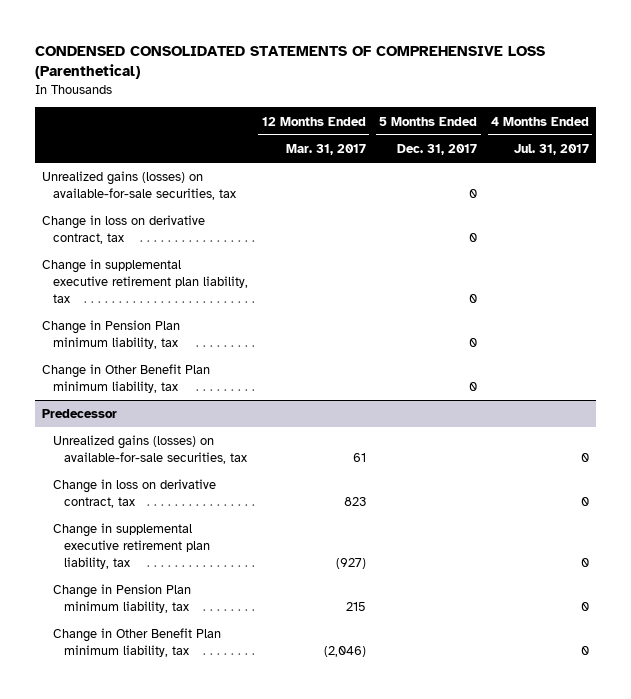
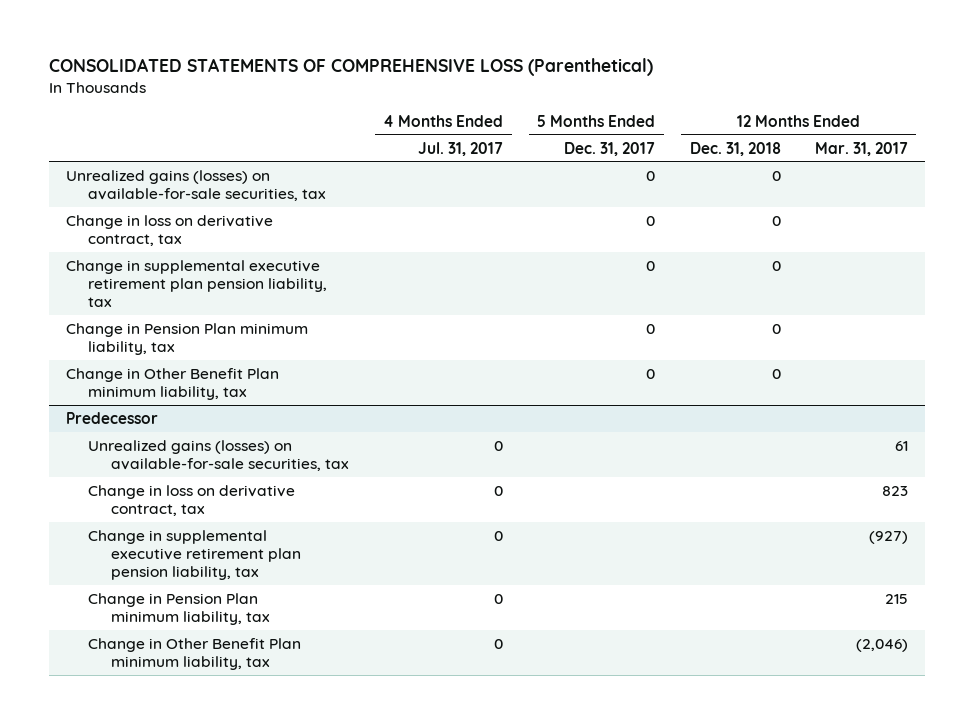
[35,45,546,80] CONDENSED CONSOLIDATED STATEMENTS OF COMPREHENSIVE LOSS (Parenthetical) -> [48,58,653,77] CONSOLIDATED STATEMENTS OF COMPREHENSIVE LOSS (Parenthetical)
none -> [689,141,781,156] Dec. 31, 2018
[42,259,248,304] Change in supplemental executive retirement plan liability, tax -> [65,259,328,307] Change in supplemental executive retirement plan pension liability, tax
[52,523,210,570] Change in supplemental executive retirement plan liability, tax -> [88,529,302,580] Change in supplemental executive retirement plan pension liability, tax

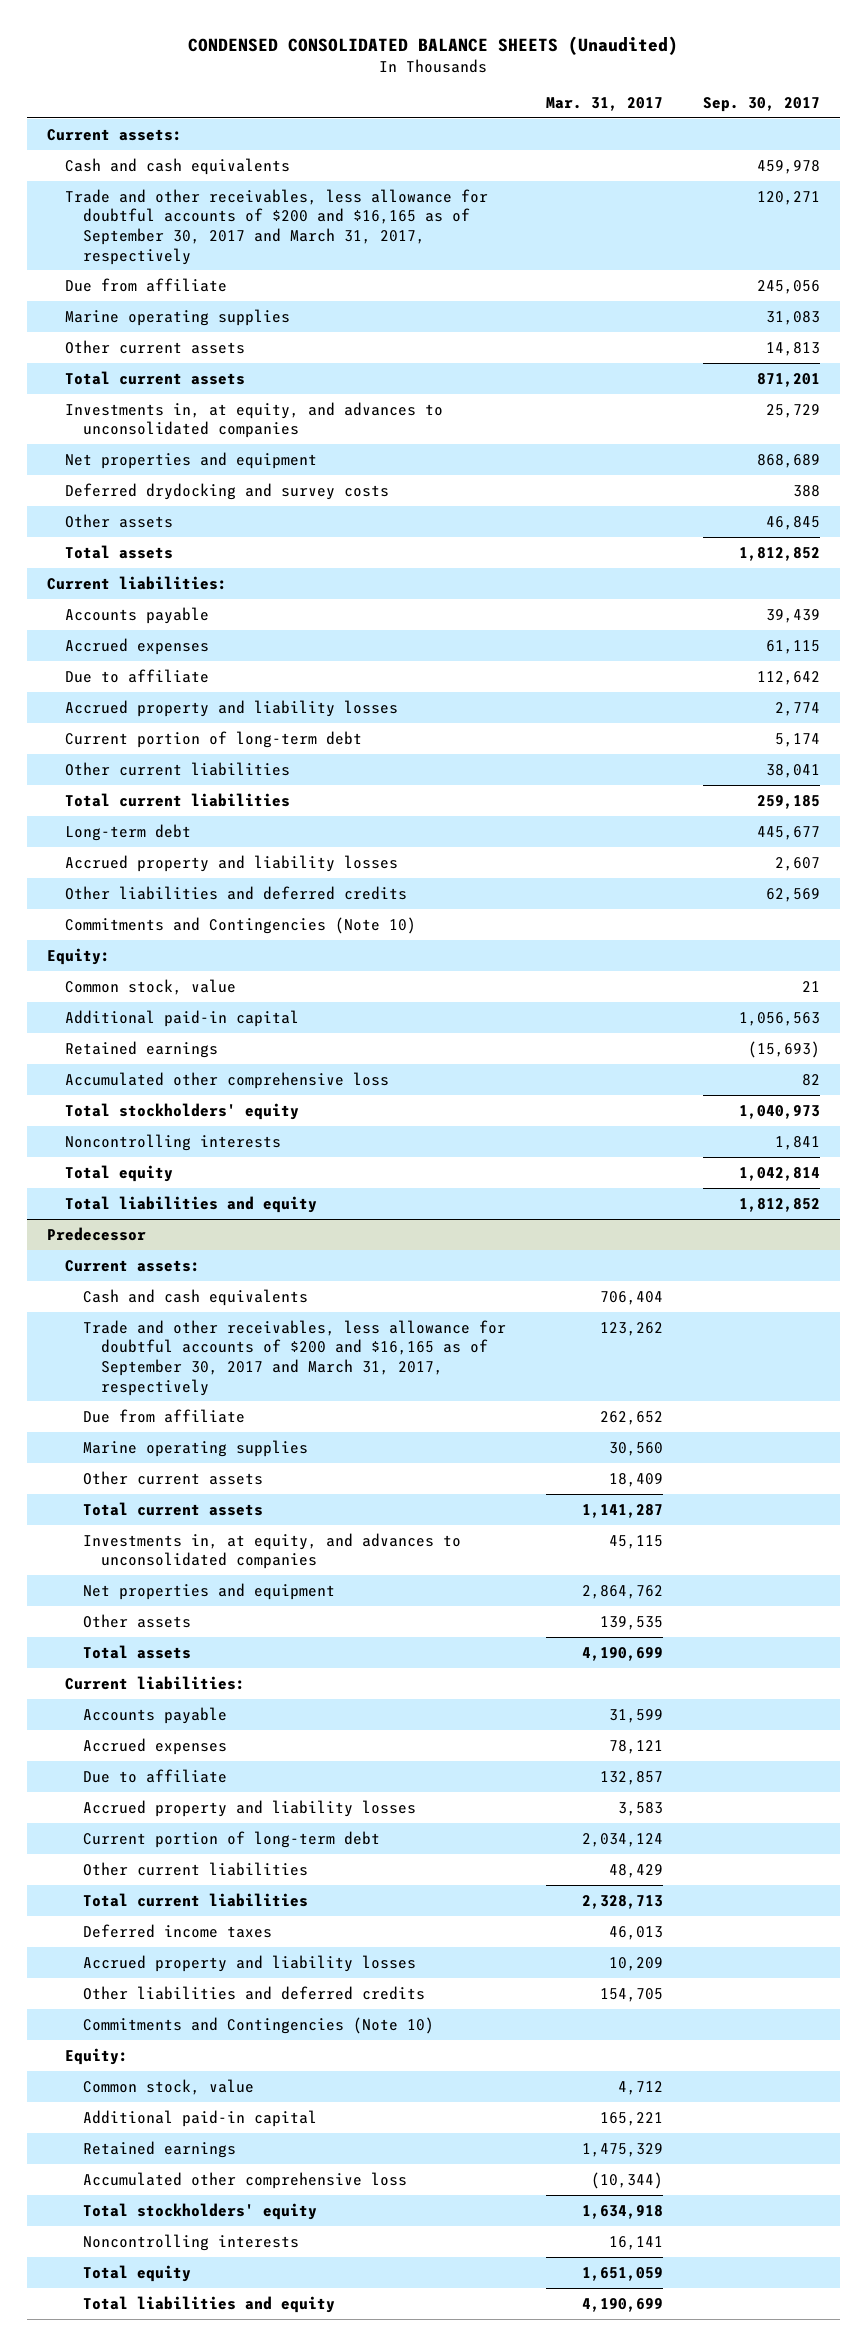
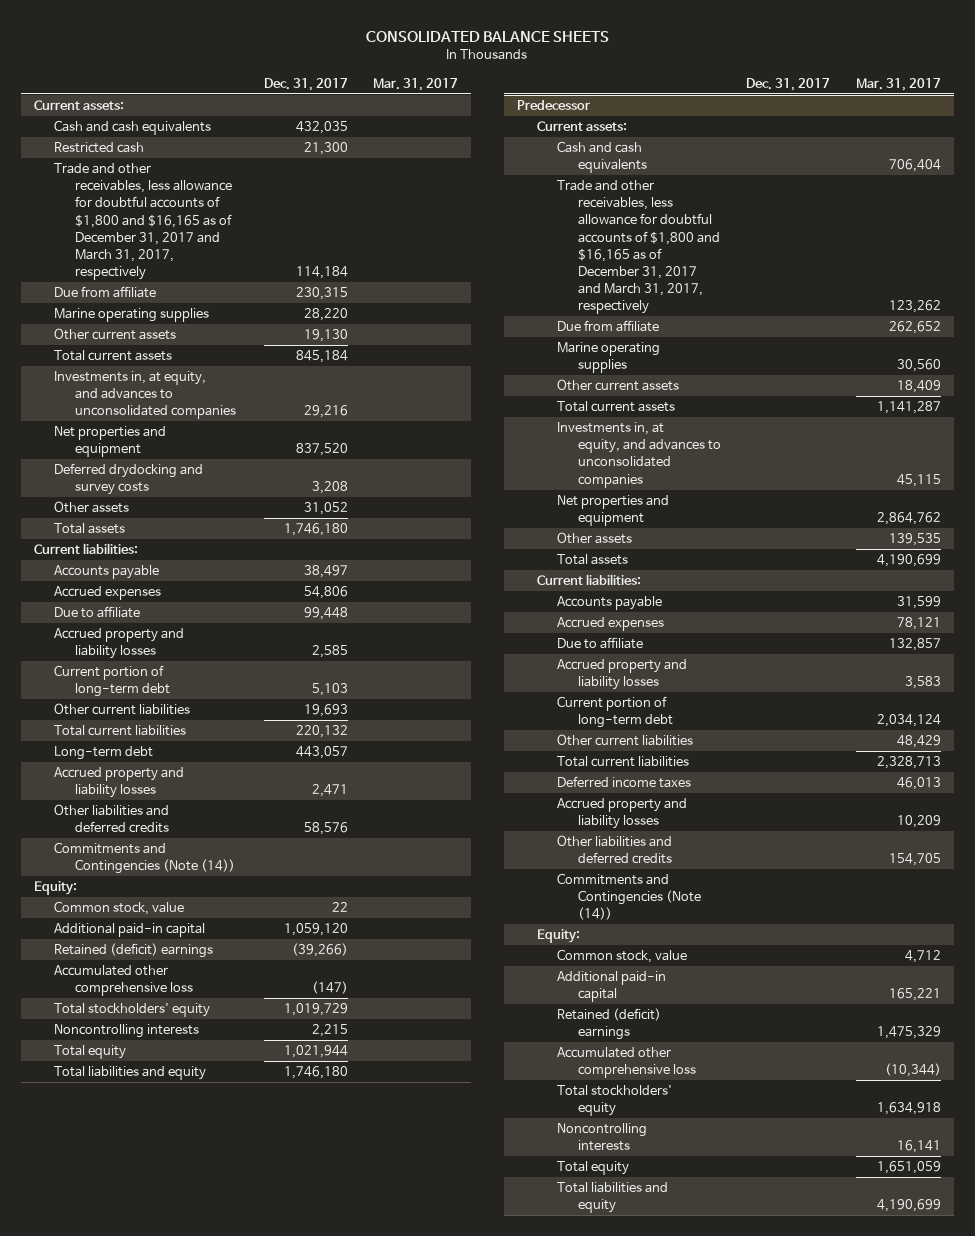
[188,35,679,55] CONDENSED CONSOLIDATED BALANCE SHEETS (Unaudited) -> [366,30,610,42] CONSOLIDATED BALANCE SHEETS
[702,96,820,112] Sep. 30, 2017 -> none
none -> [263,77,348,91] Dec. 31, 2017
none -> [54,142,145,154] Restricted cash
[65,188,489,265] Trade and other receivables, less allowance for doubtful accounts of $200 and $16,165 as of September 30, 2017 and March 31, 2017, respectively -> [54,163,232,280] Trade and other receivables, less allowance for doubtful accounts of $1,800 and $16,165 as of December 31, 2017 and March 31, 2017, respectively
[65,916,417,934] Commitments and Contingencies (Note 10) -> [54,842,235,875] Commitments and Contingencies (Note (14))
[65,1040,219,1058] Retained earnings -> [54,943,214,959] Retained (deficit) earnings
[83,1319,507,1396] Trade and other receivables, less allowance for doubtful accounts of $200 and $16,165 as of September 30, 2017 and March 31, 2017, respectively -> [557,180,720,314] Trade and other receivables, less allowance for doubtful accounts of $1,800 and $16,165 as of December 31, 2017 and March 31, 2017, respectively
[83,2016,435,2034] Commitments and Contingencies (Note 10) -> [557,873,701,921] Commitments and Contingencies (Note (14))
[83,2140,237,2158] Retained earnings -> [557,1008,662,1041] Retained (deficit) earnings

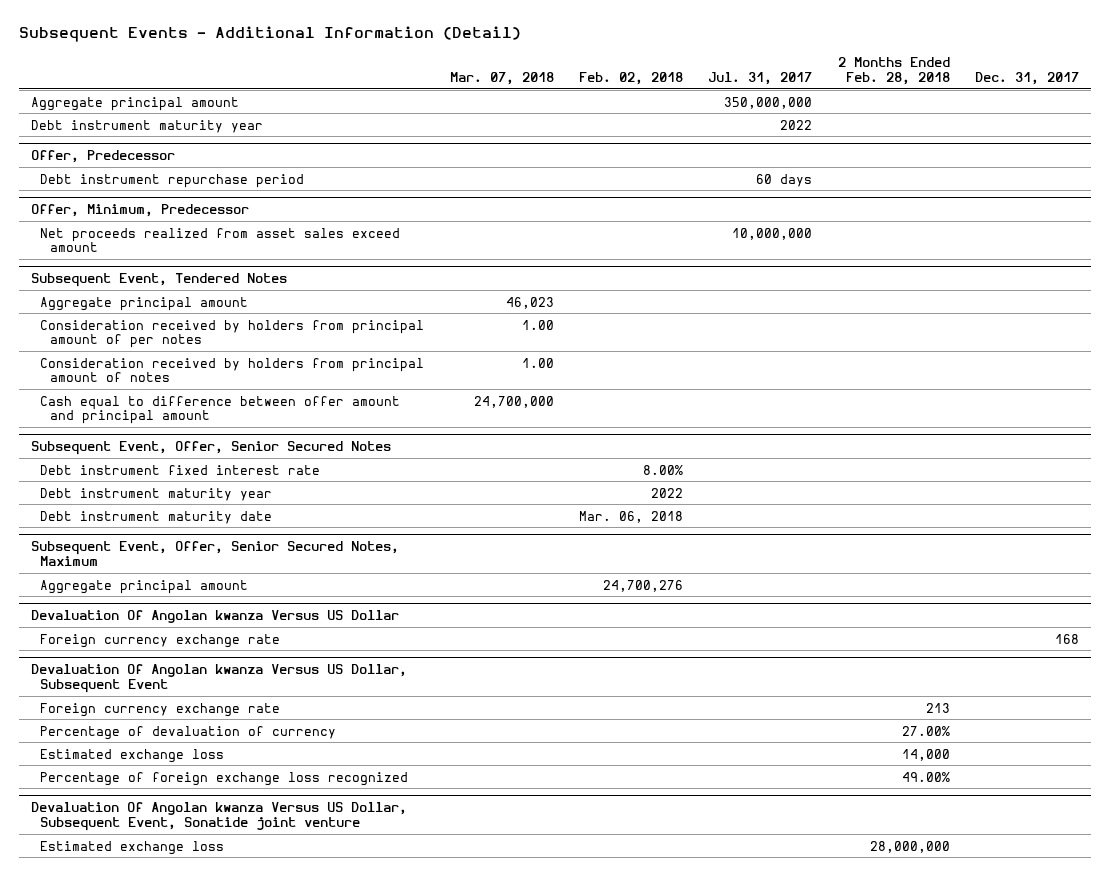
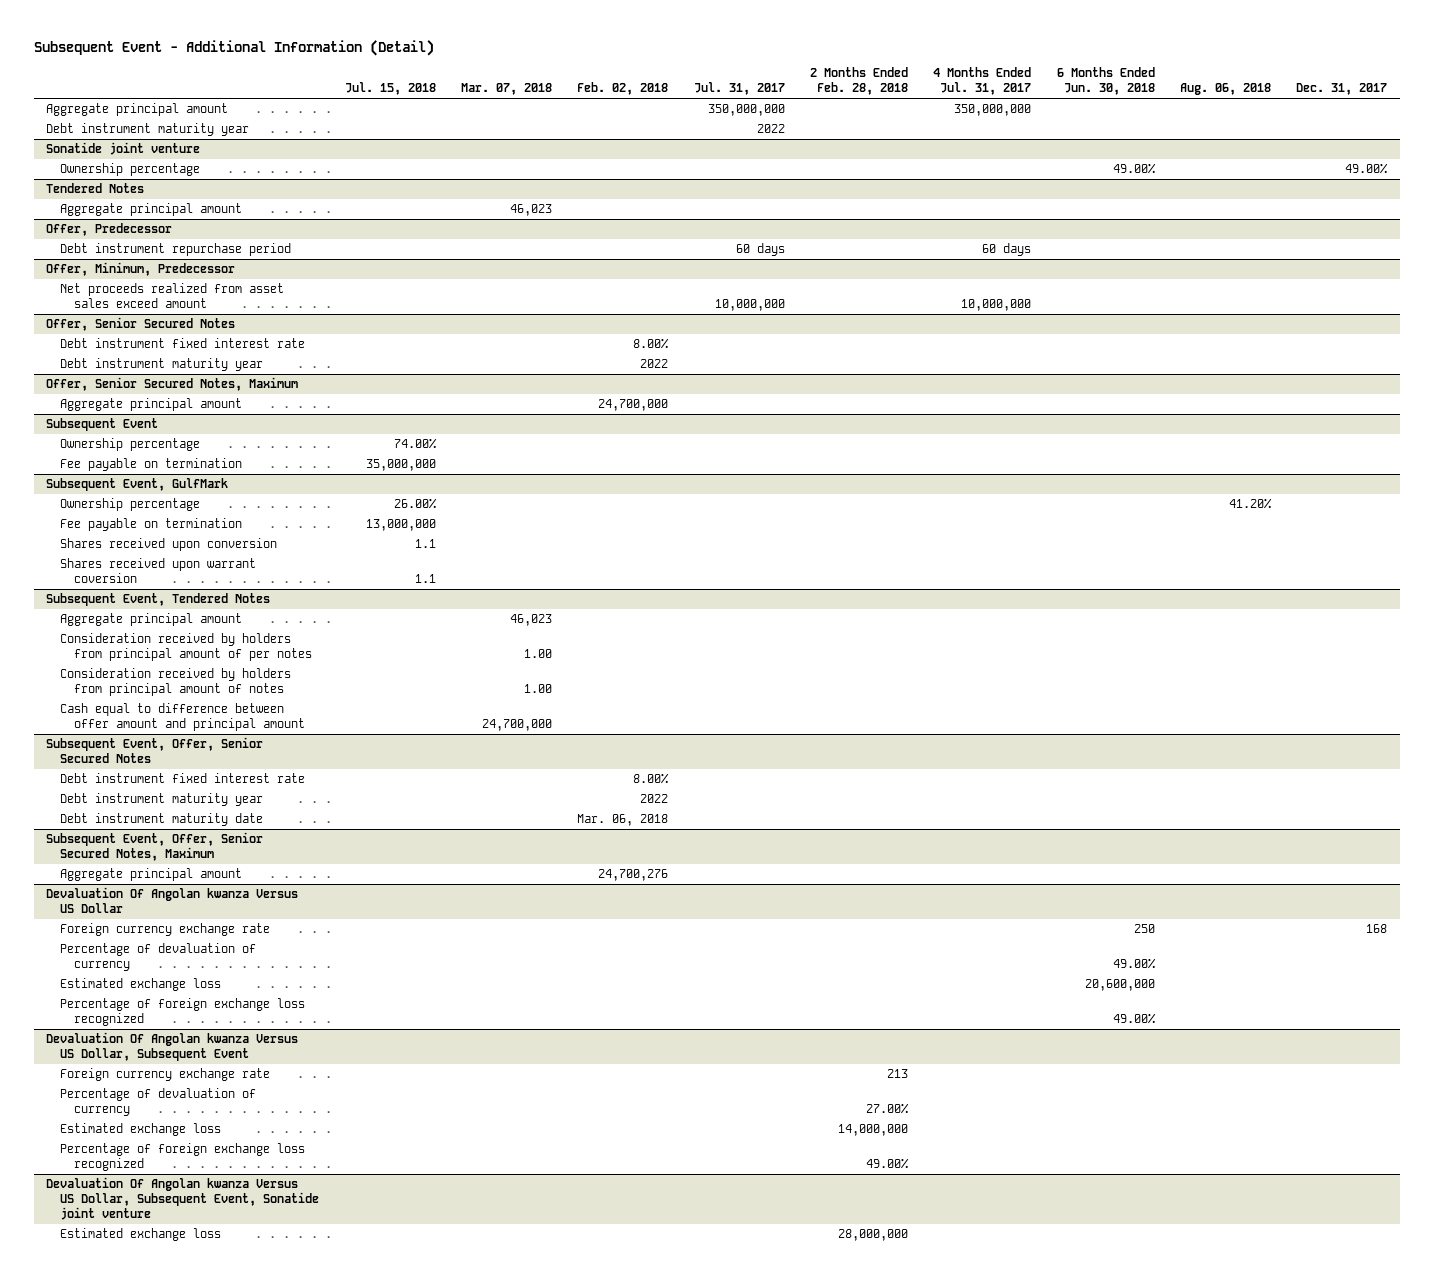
[18,26,521,43] Subsequent Events - Additional Information (Detail) -> [33,39,434,56] Subsequent Event - Additional Information (Detail)
none -> [344,82,436,96] Jul. 15, 2018
none -> [933,67,1032,96] 4 Months Ended Jul. 31, 2017
none -> [1056,67,1155,96] 6 Months Ended Jun. 30, 2018
none -> [1180,83,1272,96] Aug. 06, 2018
none -> [46,142,201,156] Sonatide joint venture
none -> [60,163,201,177] Ownership percentage
none -> [46,183,145,194] Tendered Notes
none -> [60,203,243,217] Aggregate principal amount
none -> [46,317,236,332] Offer, Senior Secured Notes
none -> [60,338,306,349] Debt instrument fixed interest rate
none -> [60,358,264,372] Debt instrument maturity year
none -> [46,377,299,392] Offer, Senior Secured Notes, Maximum
none -> [60,398,243,412] Aggregate principal amount
none -> [46,418,159,432] Subsequent Event
none -> [60,438,201,452] Ownership percentage
none -> [60,458,243,472] Fee payable on termination
none -> [46,478,229,492] Subsequent Event, GulfMark
none -> [60,498,201,512] Ownership percentage
none -> [60,518,243,532] Fee payable on termination
none -> [60,538,278,552] Shares received upon conversion
none -> [60,558,257,584] Shares received upon warrant coversion
none -> [60,943,257,972] Percentage of devaluation of currency
none -> [60,978,222,992] Estimated exchange loss
none -> [60,998,306,1027] Percentage of foreign exchange loss recognized
[901,748,950,761] 14,000 -> [838,1124,909,1137] 14,000,000

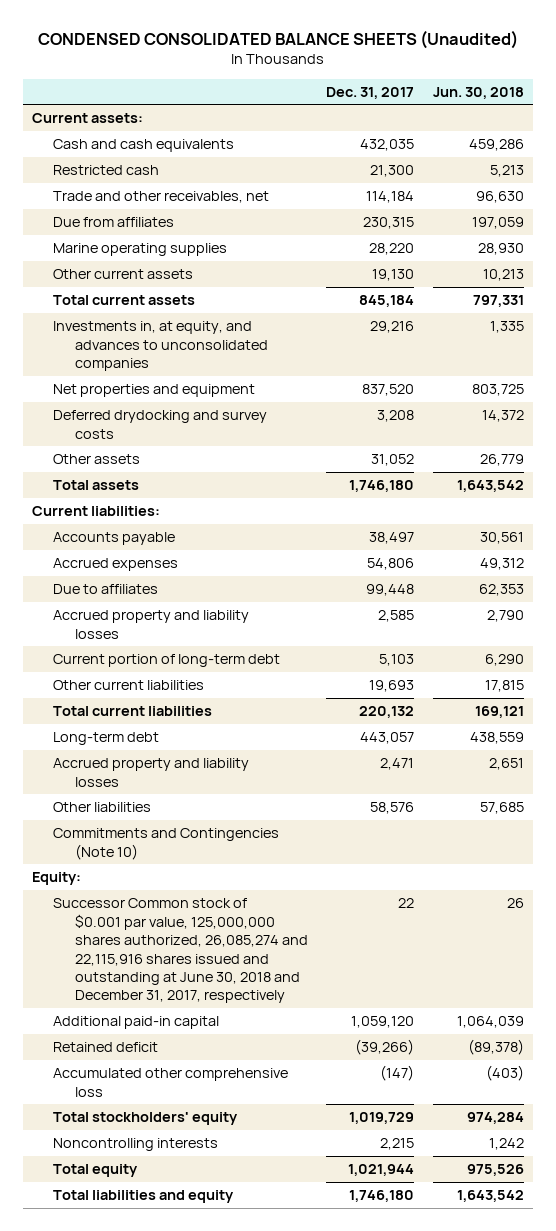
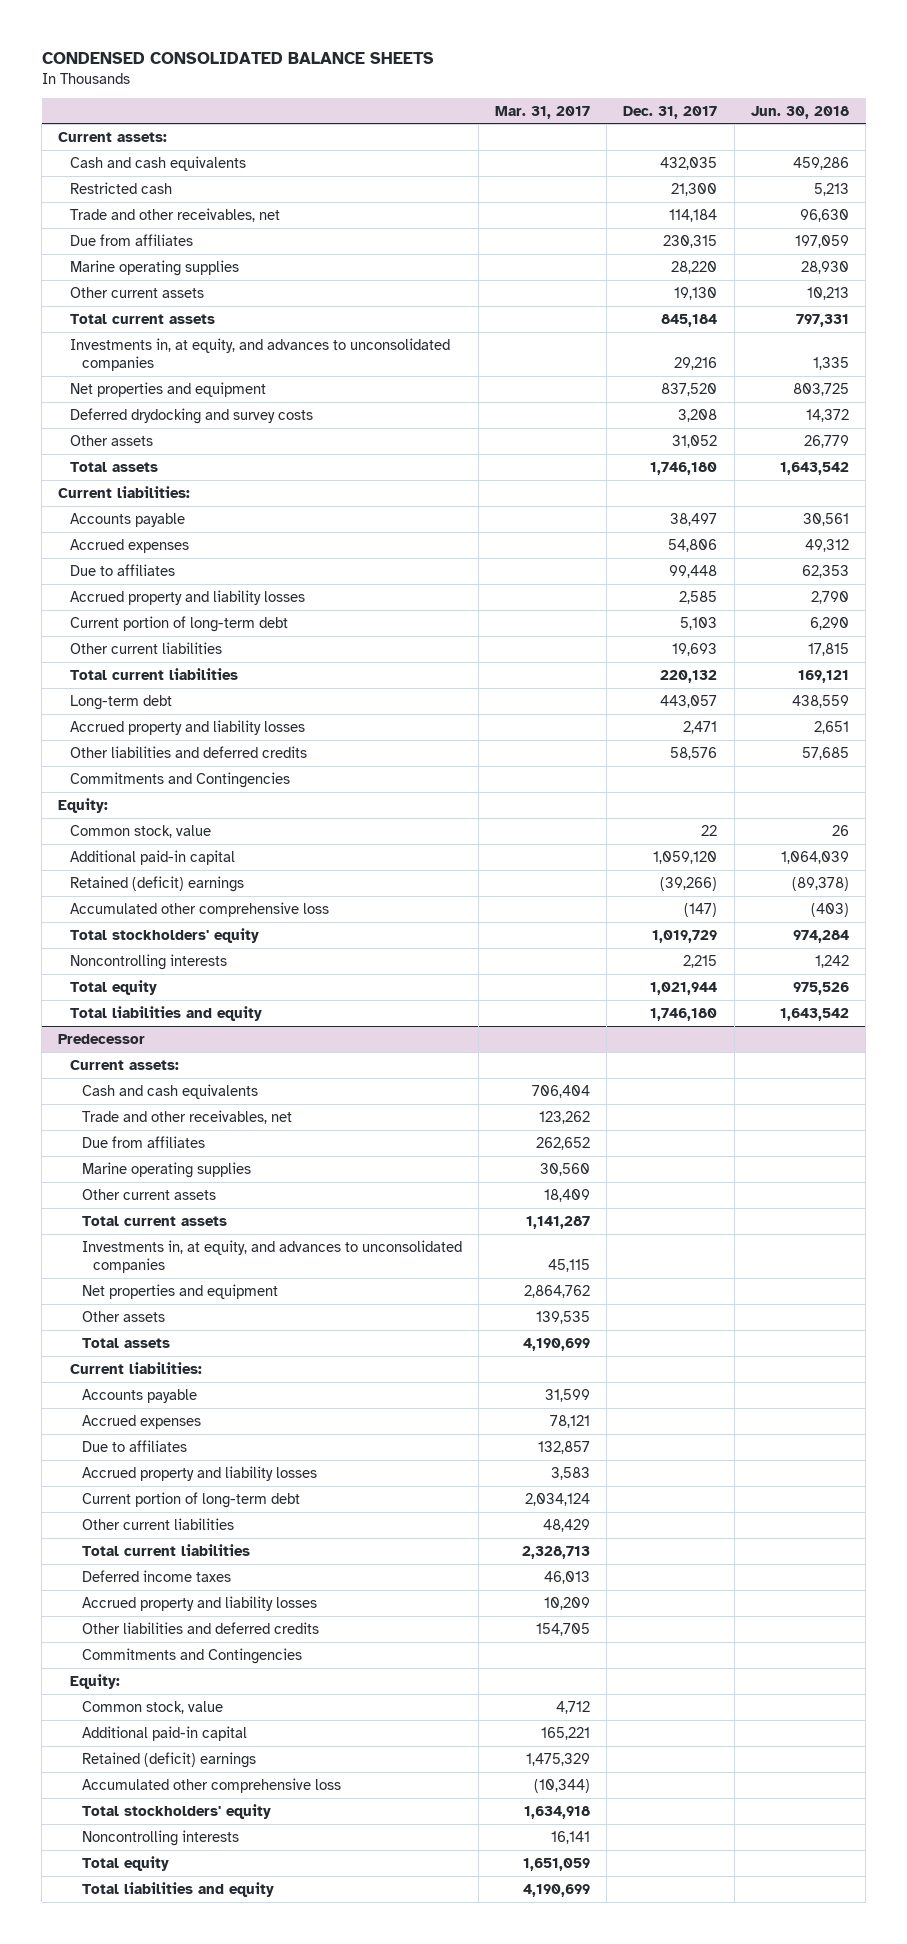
[38,29,519,49] CONDENSED CONSOLIDATED BALANCE SHEETS (Unaudited) -> [41,52,434,65] CONDENSED CONSOLIDATED BALANCE SHEETS
none -> [495,105,591,119] Mar. 31, 2017
[53,802,152,813] Other liabilities -> [70,745,308,758] Other liabilities and deferred credits
[53,828,280,860] Commitments and Contingencies (Note 10) -> [70,771,291,788] Commitments and Contingencies
[53,898,308,1004] Successor Common stock of $0.001 par value, 125,000,000 shares authorized, 26,085,274 and 22,115,916 shares issued and outstanding at June 30, 2018 and December 31, 2017, respectively -> [70,824,212,838] Common stock, value
[53,1042,159,1053] Retained deficit -> [70,875,245,892] Retained (deficit) earnings
none -> [58,1033,146,1044] Predecessor
none -> [70,1059,180,1070] Current assets:
none -> [81,1083,258,1099] Cash and cash equivalents
none -> [81,1109,292,1124] Trade and other receivables, net
none -> [81,1135,205,1148] Due from affiliates
none -> [81,1161,251,1178] Marine operating supplies
none -> [81,1188,216,1200] Other current assets
none -> [81,1215,227,1226] Total current assets
none -> [81,1239,462,1274] Investments in, at equity, and advances to unconsolidated companies
none -> [81,1283,278,1299] Net properties and equipment
none -> [81,1310,165,1322] Other assets
none -> [81,1337,170,1348] Total assets
none -> [70,1361,203,1374] Current liabilities:
none -> [81,1388,197,1403] Accounts payable
none -> [81,1414,201,1429] Accrued expenses
none -> [81,1439,187,1452] Due to affiliates
none -> [81,1465,317,1481] Accrued property and liability losses
none -> [81,1491,300,1508] Current portion of long-term debt
none -> [81,1517,234,1530] Other current liabilities
none -> [81,1543,250,1556] Total current liabilities
none -> [81,1569,231,1582] Deferred income taxes
none -> [81,1595,317,1611] Accrued property and liability losses
none -> [81,1621,319,1634] Other liabilities and deferred credits
none -> [81,1647,302,1664] Commitments and Contingencies
none -> [70,1673,121,1689] Equity:
none -> [81,1700,223,1714] Common stock, value
none -> [81,1725,247,1741] Additional paid-in capital
none -> [81,1751,256,1768] Retained (deficit) earnings
none -> [81,1777,341,1793] Accumulated other comprehensive loss
none -> [81,1803,271,1819] Total stockholders' equity
none -> [81,1829,239,1846] Noncontrolling interests
none -> [81,1855,169,1871] Total equity
none -> [81,1881,274,1897] Total liabilities and equity

